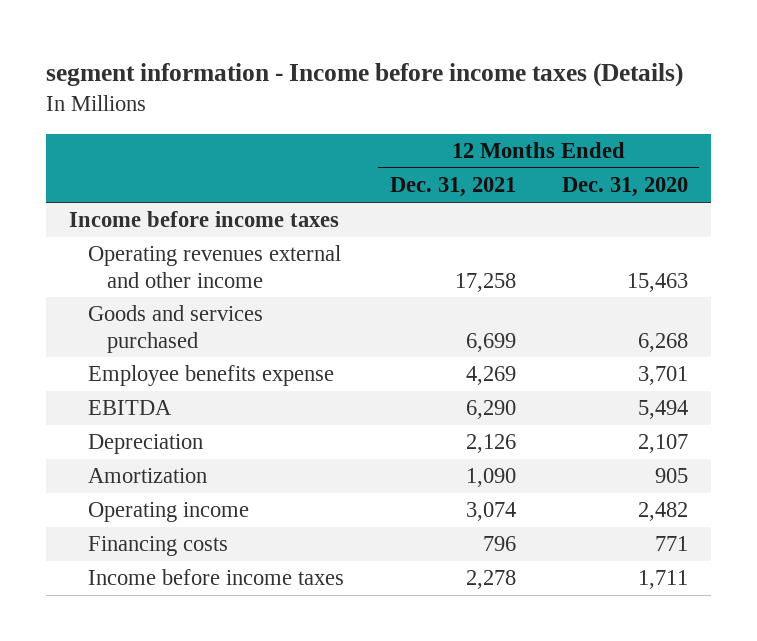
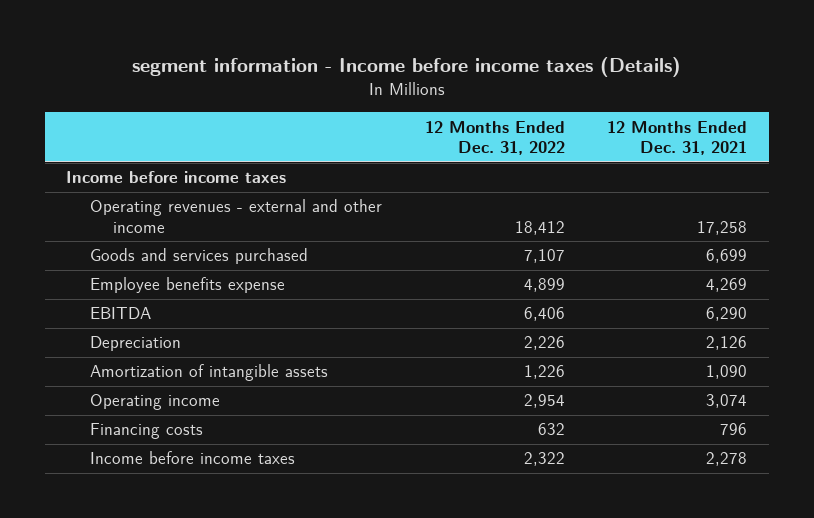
[561,177,688,198] Dec. 31, 2020 -> none
none -> [424,120,565,156] 12 Months Ended Dec. 31, 2022
[87,245,341,288] Operating revenues external and other income -> [89,199,382,233] Operating revenues - external and other income
[87,468,207,484] Amortization -> [89,364,328,382] Amortization of intangible assets

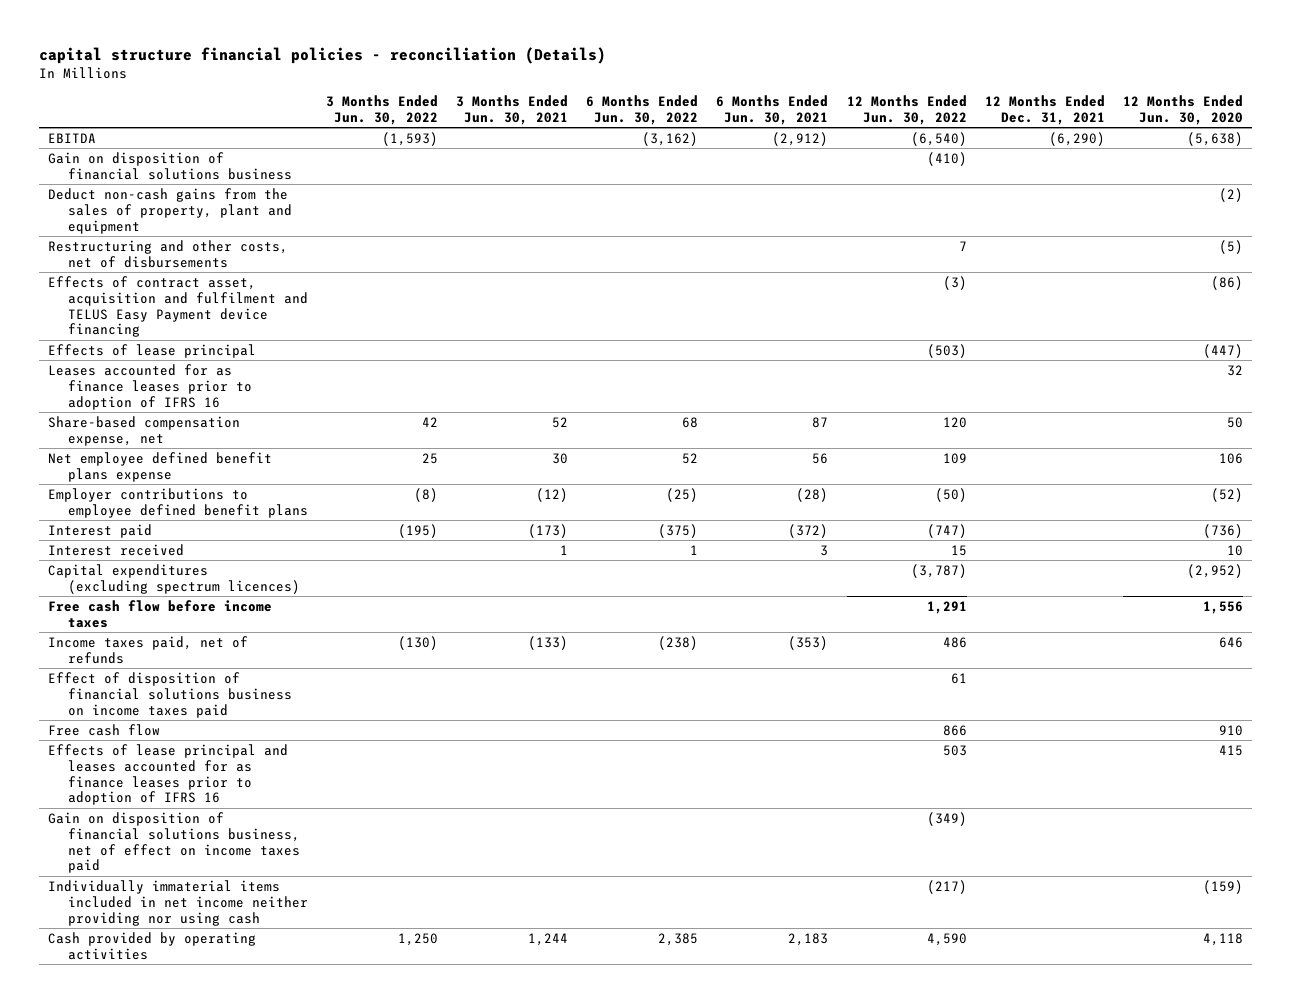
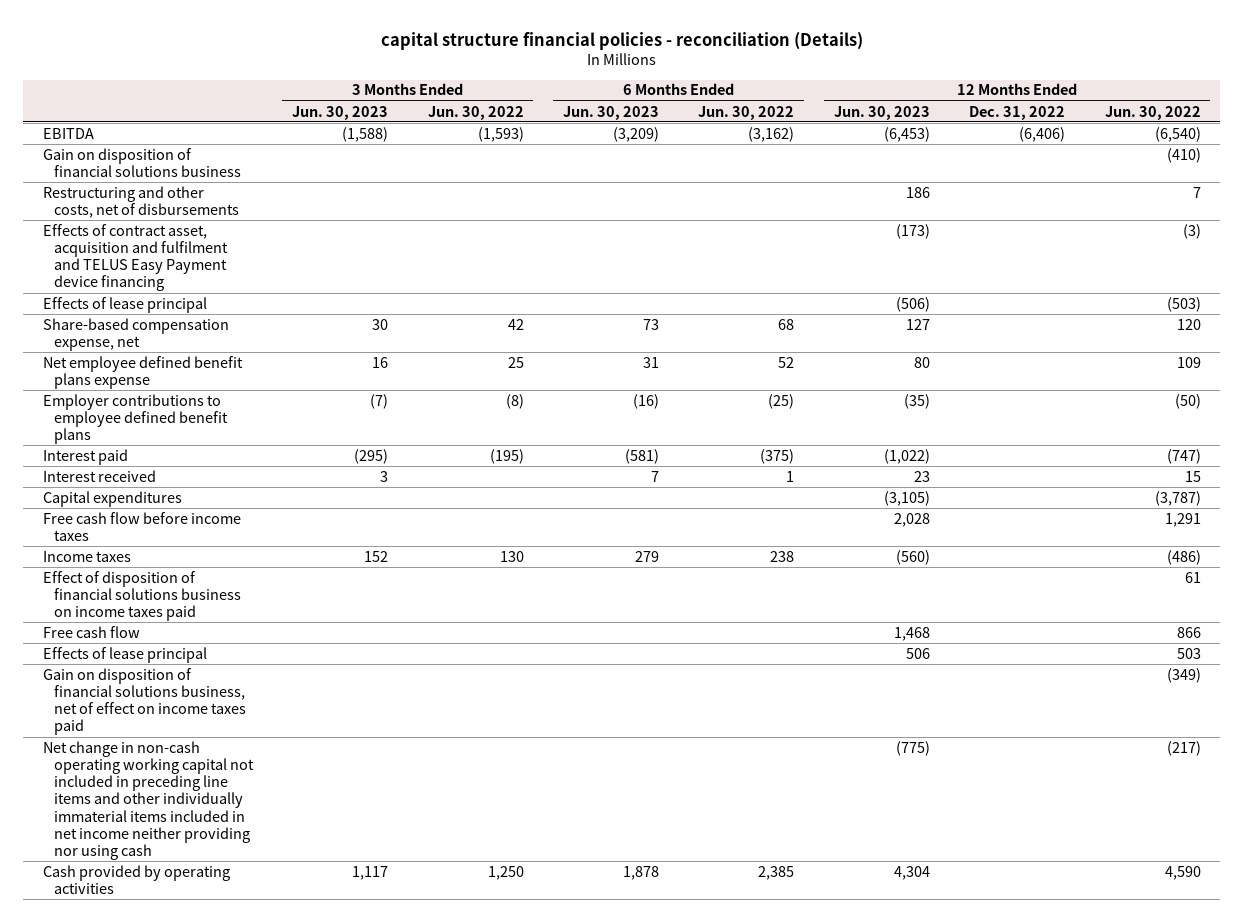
[456,95,569,126] 3 Months Ended Jun. 30, 2021 -> none
[716,95,829,126] 6 Months Ended Jun. 30, 2021 -> none
[984,95,1105,126] 12 Months Ended Dec. 31, 2021 -> none
[1122,95,1243,126] 12 Months Ended Jun. 30, 2020 -> none
none -> [292,105,389,120] Jun. 30, 2023
none -> [562,105,659,120] Jun. 30, 2023
none -> [833,105,930,120] Jun. 30, 2023
none -> [969,105,1066,120] Dec. 31, 2022
[47,187,293,234] Deduct non-cash gains from the sales of property, plant and equipment -> none
[47,363,253,410] Leases accounted for as finance leases prior to adoption of IFRS 16 -> none
[47,563,301,594] Capital expenditures (excluding spectrum licences) -> [43,490,183,507] Capital expenditures
[47,635,248,664] Income taxes paid, net of refunds -> [43,550,132,562] Income taxes
[398,635,439,650] (130) -> [499,550,524,562] 130
[658,635,699,650] (238) -> [770,550,795,562] 238
[942,636,967,648] 486 -> [1166,549,1201,565] (486)
[47,743,288,806] Effects of lease principal and leases accounted for as finance leases prior to adoption of IFRS 16 -> none
none -> [43,646,208,663] Effects of lease principal
[47,879,309,926] Individually immaterial items included in net income neither providing nor using cash -> [43,740,254,860] Net change in non-cash operating working capital not included in preceding line items and other individually immaterial items included in net income neither providing nor using cash

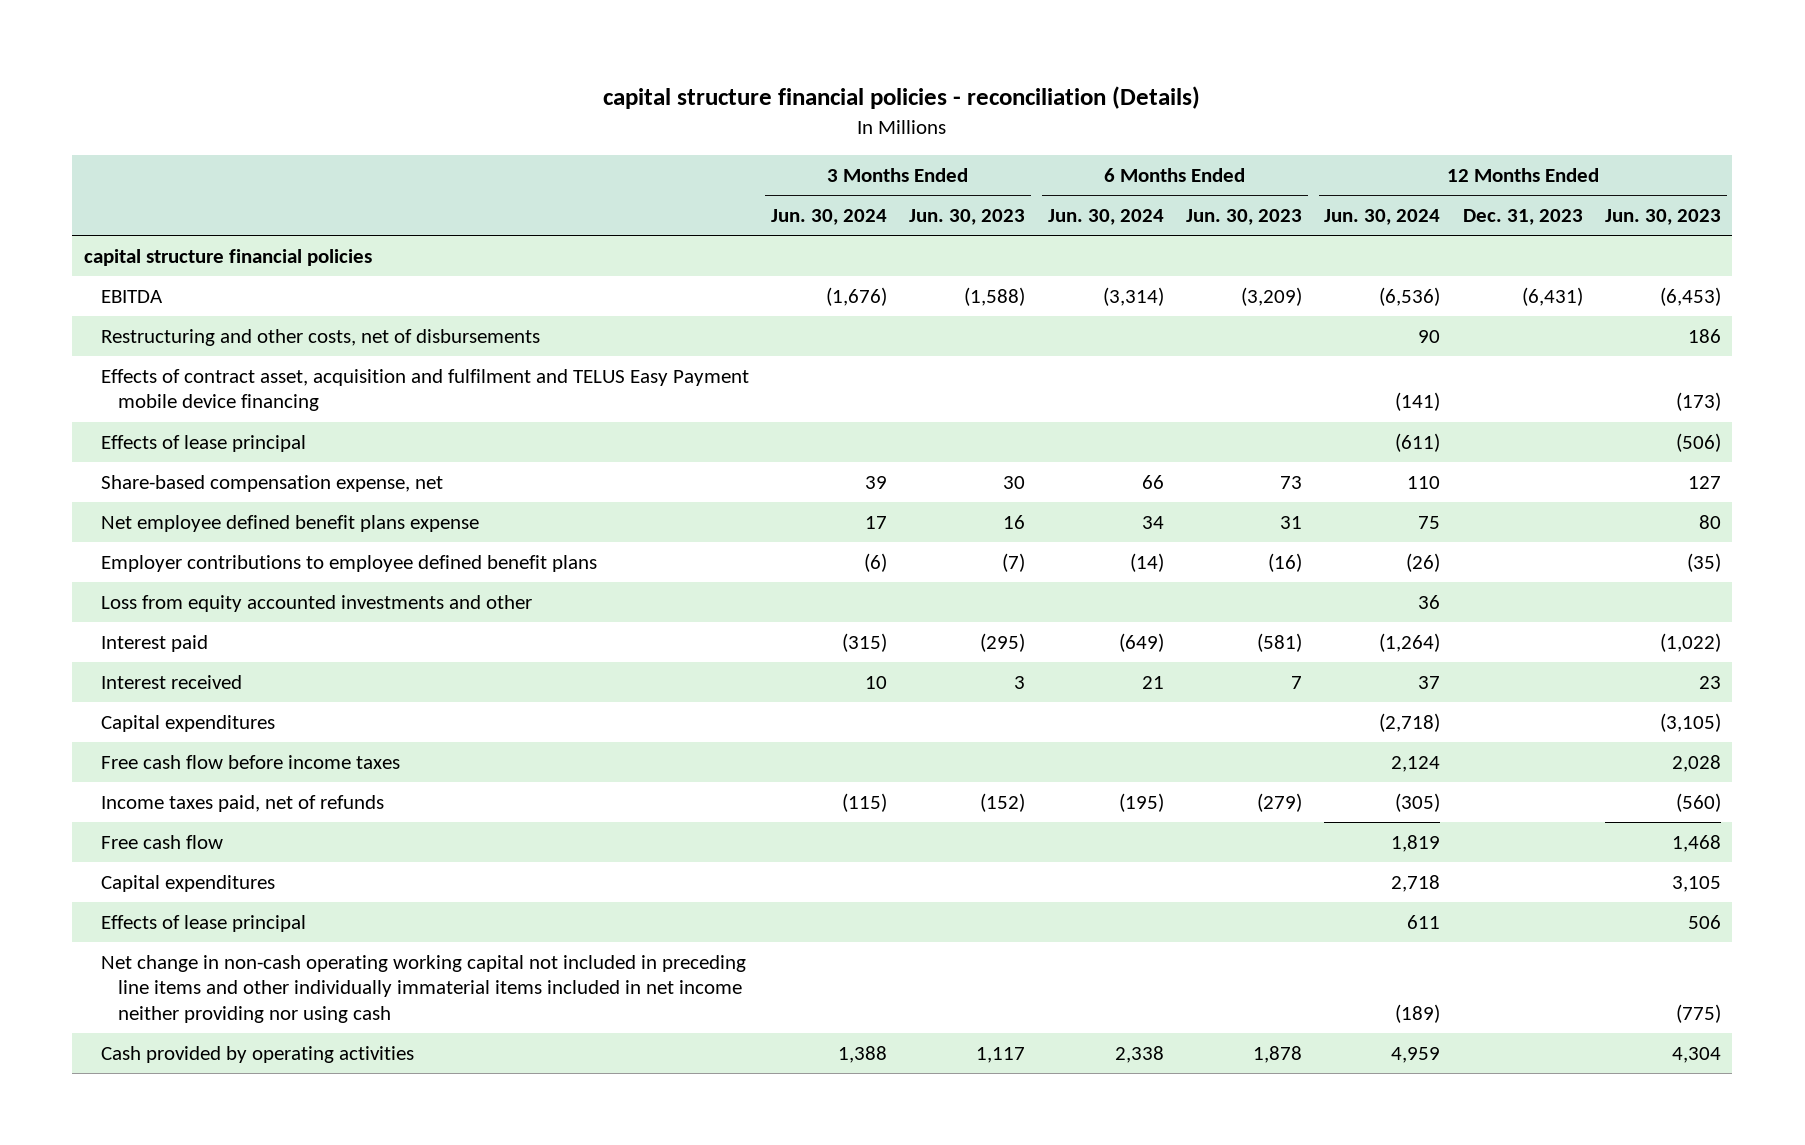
[427,105,524,120] Jun. 30, 2022 -> none
[698,105,795,120] Jun. 30, 2022 -> none
[969,105,1066,120] Dec. 31, 2022 -> none
[1104,105,1201,120] Jun. 30, 2022 -> none
none -> [771,209,888,226] Jun. 30, 2024
none -> [1047,209,1164,226] Jun. 30, 2024
none -> [1324,209,1441,226] Jun. 30, 2024
none -> [1462,209,1583,226] Dec. 31, 2023
none -> [83,248,372,266] capital structure financial policies
[43,147,241,177] Gain on disposition of financial solutions business -> none
[43,223,228,292] Effects of contract asset, acquisition and fulfilment and TELUS Easy Payment device financing -> [100,368,749,412] Effects of contract asset, acquisition and fulfilment and TELUS Easy Payment mobile device financing
none -> [100,594,532,612] Loss from equity accounted investments and other
[43,570,241,622] Effect of disposition of financial solutions business on income taxes paid -> none
[43,550,132,562] Income taxes -> [100,794,384,812] Income taxes paid, net of refunds
[364,550,389,562] 152 -> [980,792,1026,812] (152)
[634,550,659,562] 279 -> [1257,792,1303,812] (279)
none -> [100,874,275,892] Capital expenditures
[43,667,246,736] Gain on disposition of financial solutions business, net of effect on income taxes paid -> none

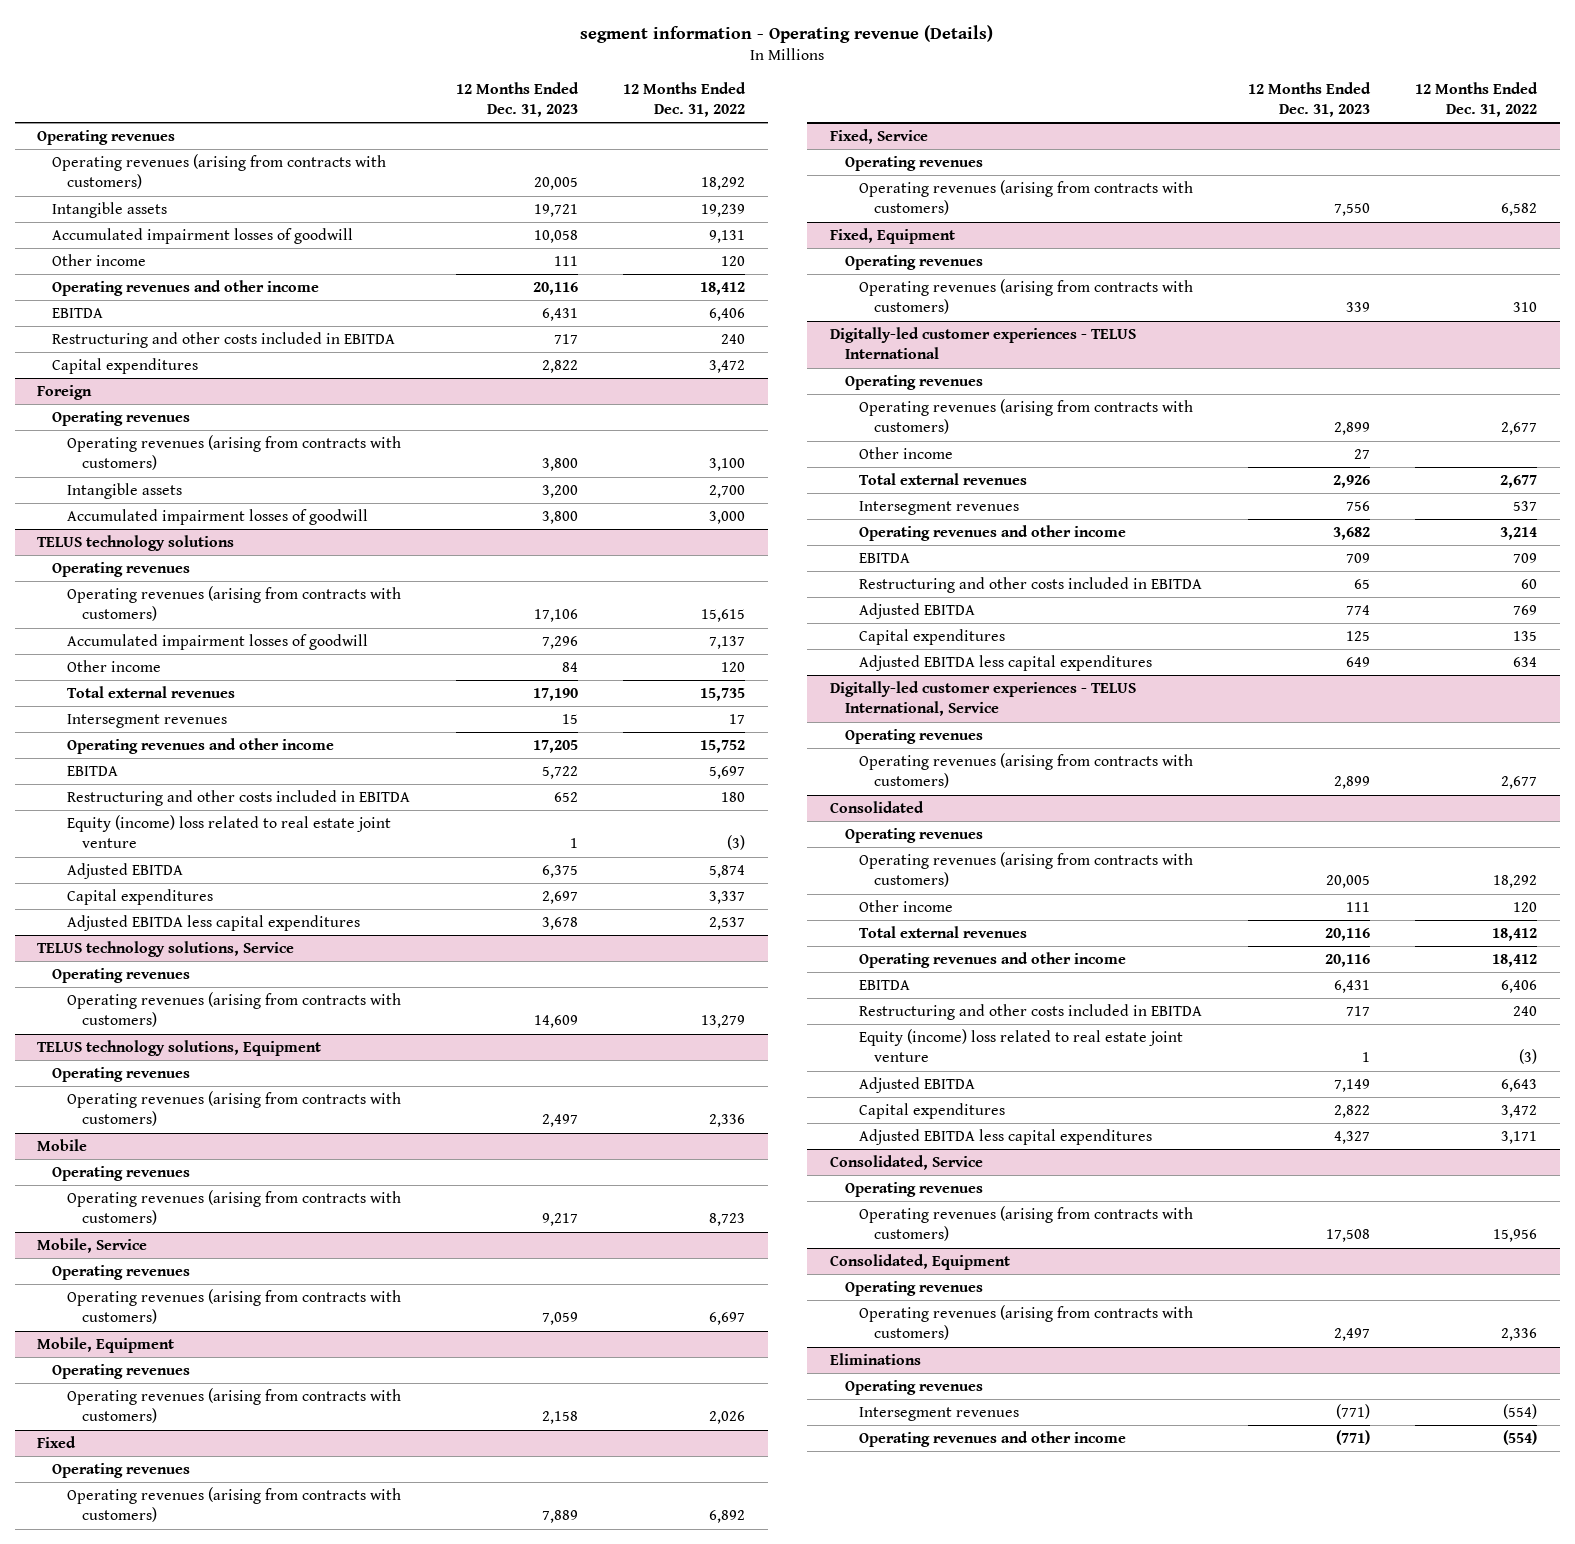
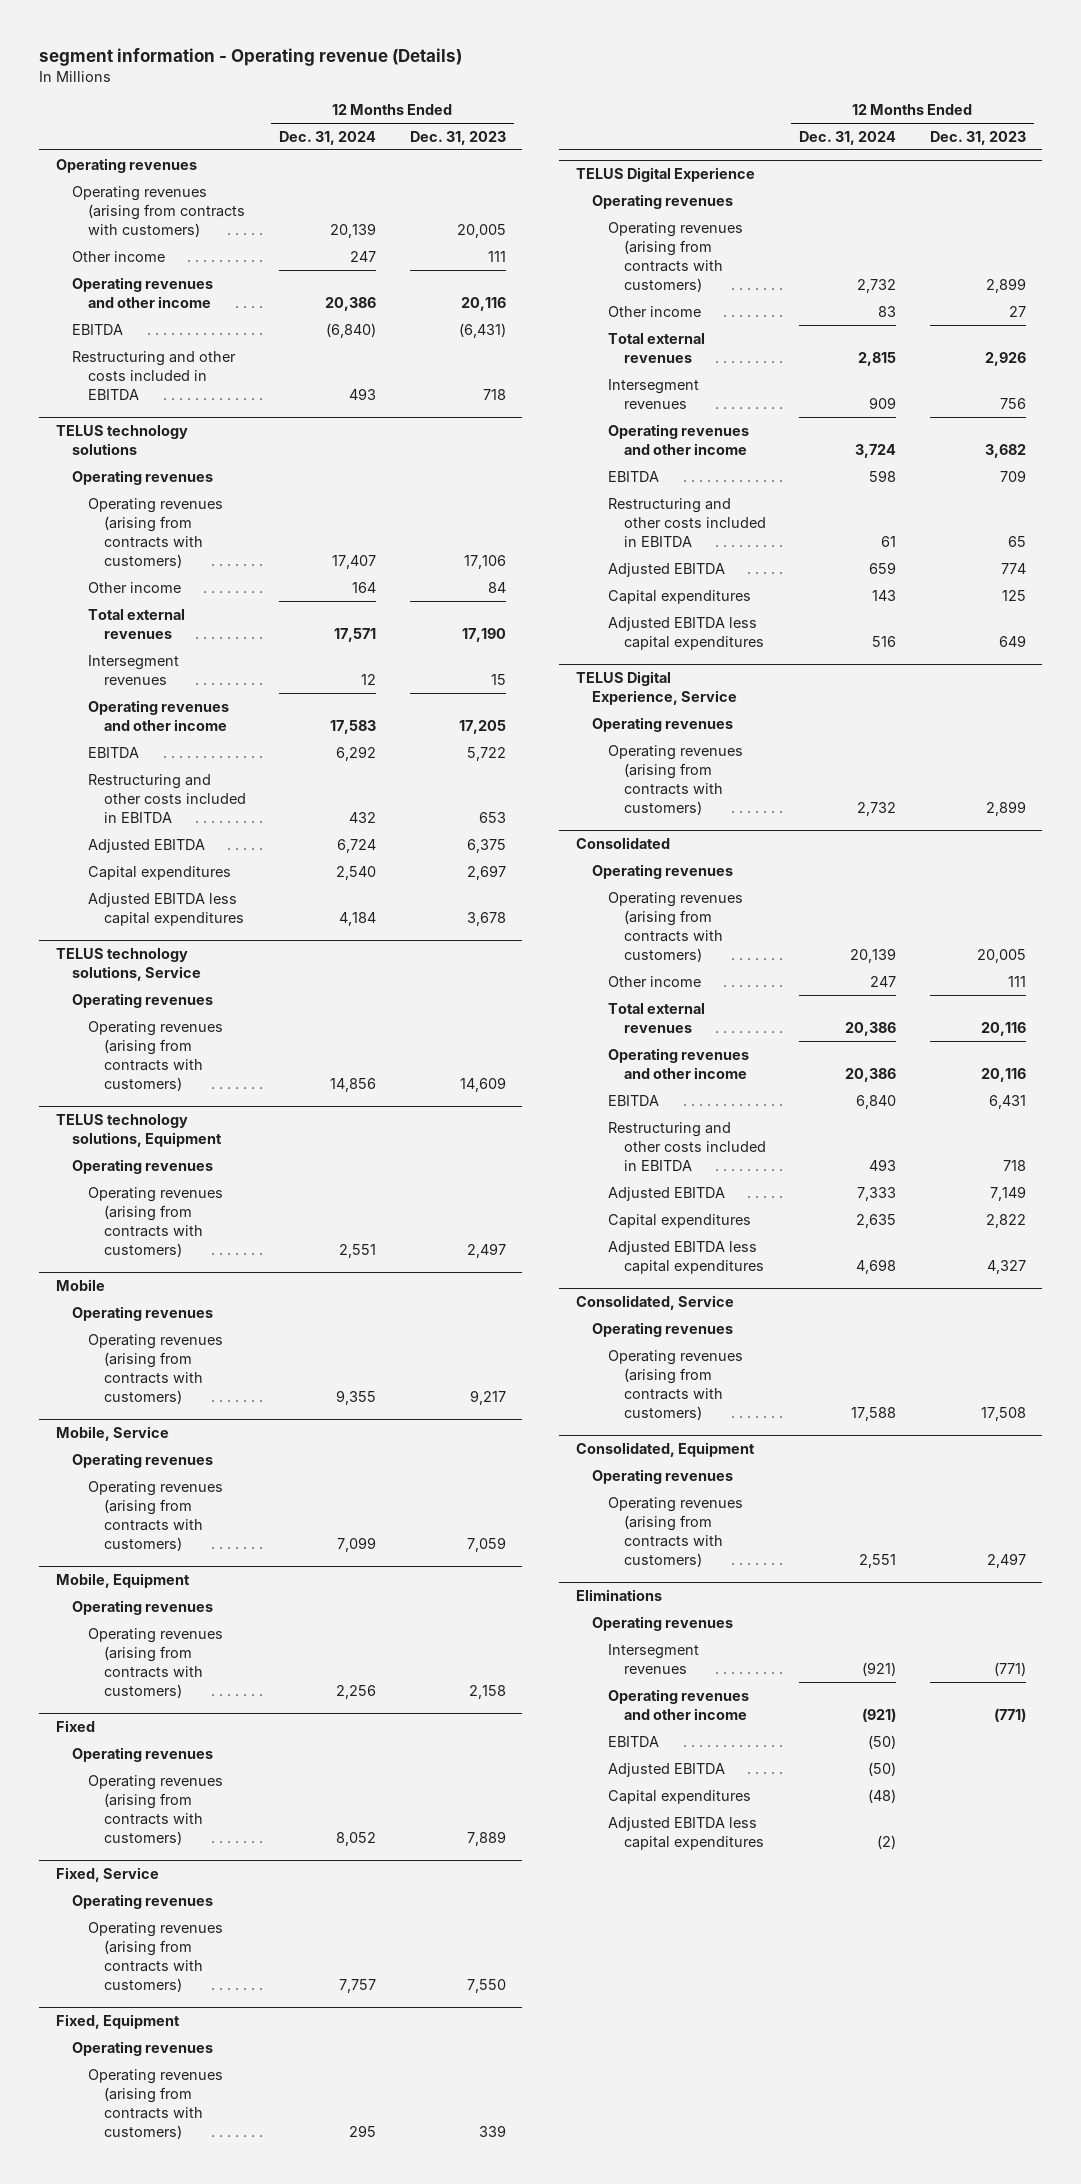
[623,81,747,117] 12 Months Ended Dec. 31, 2022 -> none
none -> [279,130,377,145] Dec. 31, 2024
[52,202,168,219] Intangible assets -> none
[52,228,354,245] Accumulated impairment losses of goodwill -> none
[52,358,199,375] Capital expenditures -> none
[37,385,93,401] Foreign -> none
[52,411,191,427] Operating revenues -> none
[67,435,402,471] Operating revenues (arising from contracts with customers) -> none
[67,483,183,500] Intangible assets -> none
[67,509,369,526] Accumulated impairment losses of goodwill -> none
[541,308,578,322] 6,431 -> [458,322,506,338] (6,431)
[553,334,578,345] 717 -> [482,388,506,400] 718
[67,634,369,651] Accumulated impairment losses of goodwill -> none
[67,815,392,849] Equity (income) loss related to real estate joint venture -> none
[553,792,578,803] 652 -> [478,811,506,823] 653
[829,327,1136,360] Digitally-led customer experiences - TELUS International -> none
none -> [575,167,755,183] TELUS Digital Experience
[829,681,1136,717] Digitally-led customer experiences - TELUS International, Service -> none
none -> [575,671,737,706] TELUS Digital Experience, Service
[859,1029,1184,1063] Equity (income) loss related to real estate joint venture -> none
[1345,1006,1370,1017] 717 -> [1002,1159,1026,1171] 718
none -> [607,1735,659,1747] EBITDA
none -> [607,1762,725,1777] Adjusted EBITDA
none -> [607,1789,751,1804] Capital expenditures
none -> [607,1816,765,1850] Adjusted EBITDA less capital expenditures

